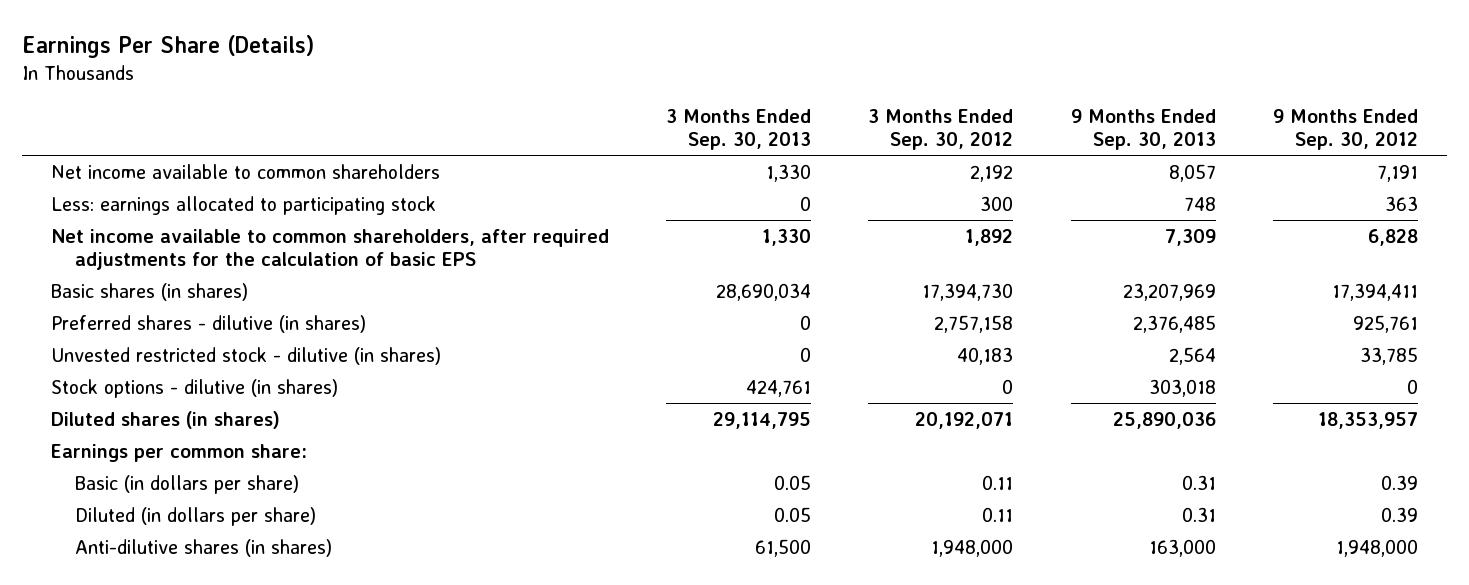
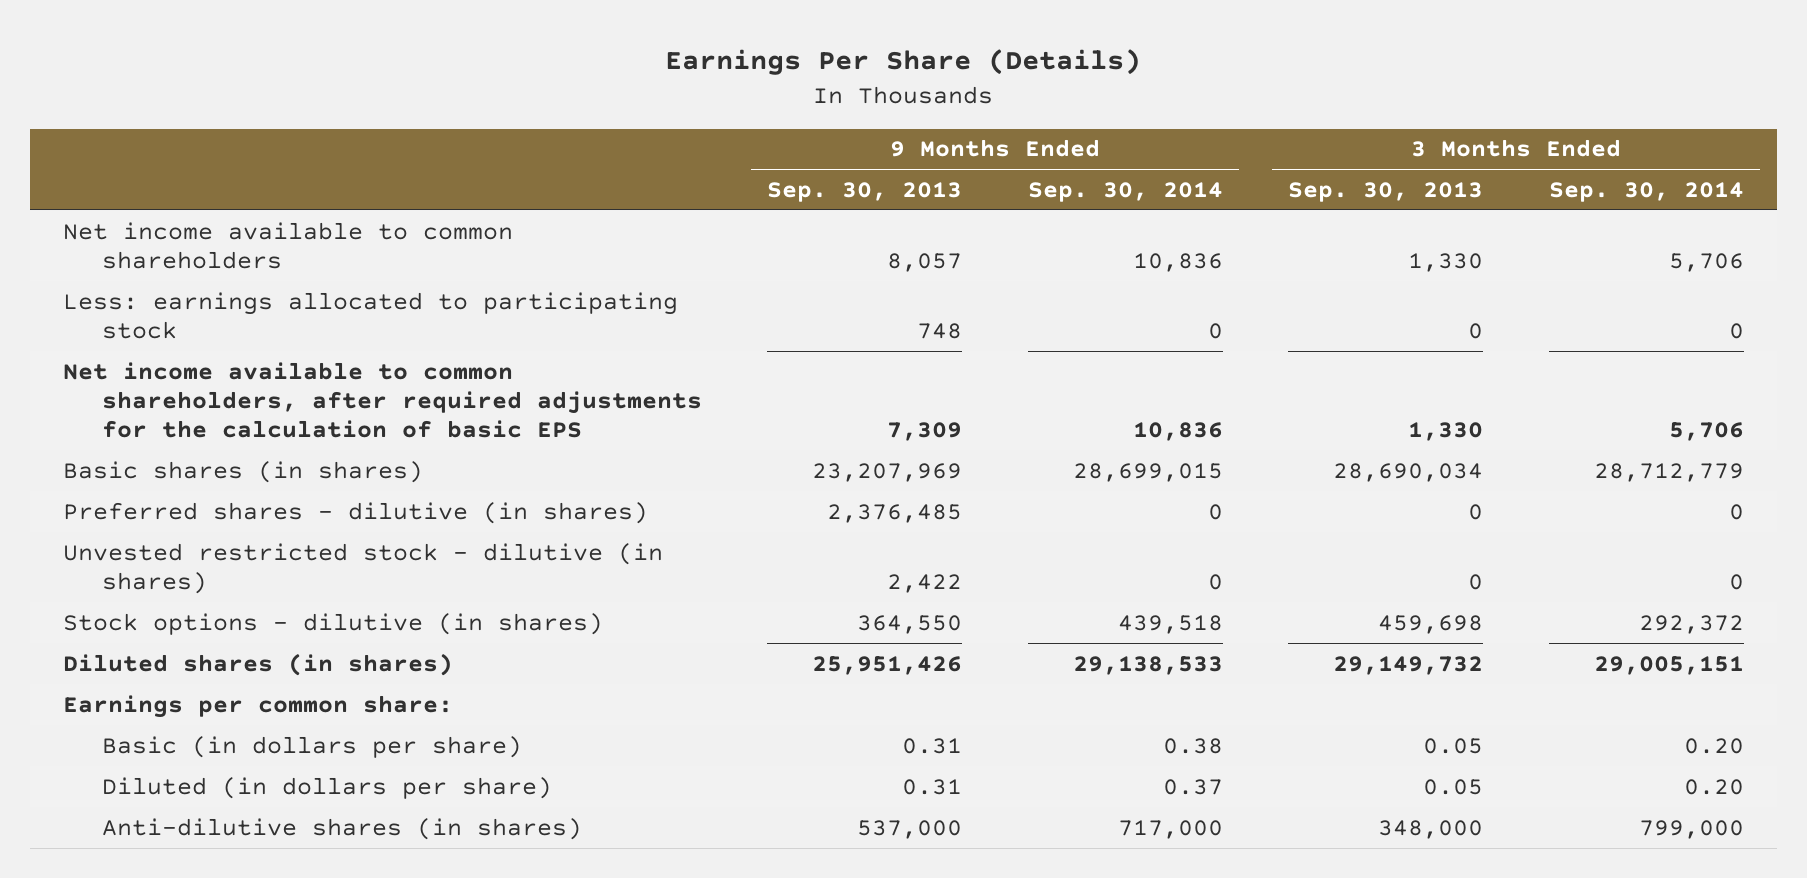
[868,108,1014,151] 3 Months Ended Sep. 30, 2012 -> none
[1273,108,1419,151] 9 Months Ended Sep. 30, 2012 -> none
none -> [1027,182,1223,203] Sep. 30, 2014
none -> [1548,182,1744,203] Sep. 30, 2014
[1168,346,1216,365] 2,564 -> [887,573,963,593] 2,422
[746,379,812,397] 424,761 -> [1378,614,1484,634] 459,698
[1148,378,1216,397] 303,018 -> [857,614,963,634] 364,550
[713,411,812,429] 29,114,795 -> [1333,655,1484,675] 29,149,732
[1112,411,1216,429] 25,890,036 -> [812,655,963,675] 25,951,426
[755,538,812,557] 61,500 -> [1378,819,1484,839] 348,000
[1148,538,1216,557] 163,000 -> [857,819,963,839] 537,000

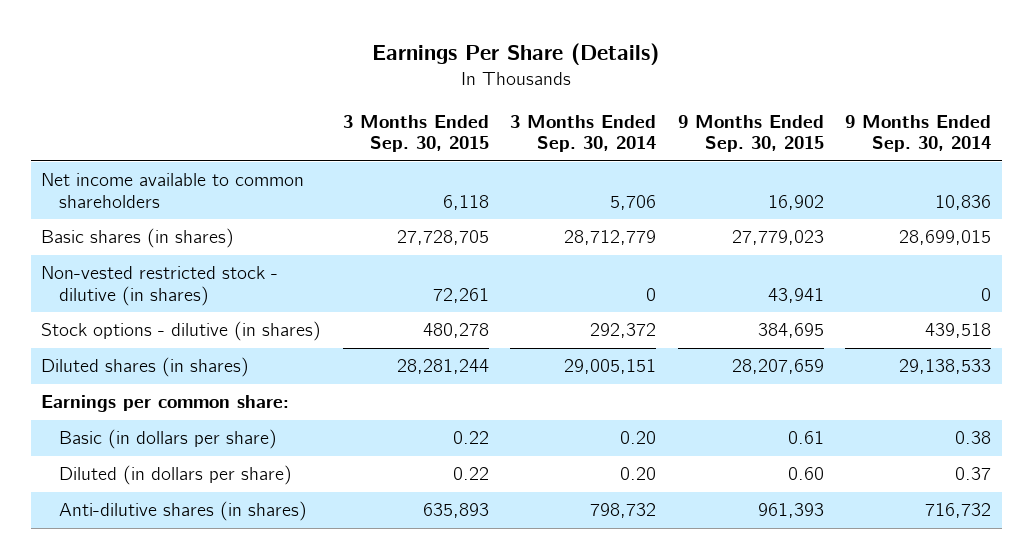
[767,182,963,203] Sep. 30, 2013 -> none
[1288,182,1484,203] Sep. 30, 2013 -> none
none -> [342,114,489,153] 3 Months Ended Sep. 30, 2015
none -> [677,114,824,153] 9 Months Ended Sep. 30, 2015
[62,291,678,339] Less: earnings allocated to participating stock -> none
[62,361,703,438] Net income available to common shareholders, after required adjustments for the calculation of basic EPS -> none
[62,501,648,524] Preferred shares - dilutive (in shares) -> none
[62,542,663,594] Unvested restricted stock - dilutive (in shares) -> [41,266,279,306] Non-vested restricted stock - dilutive (in shares)
[1117,819,1223,839] 717,000 -> [924,503,991,519] 716,732
[1638,819,1744,839] 799,000 -> [590,503,657,519] 798,732

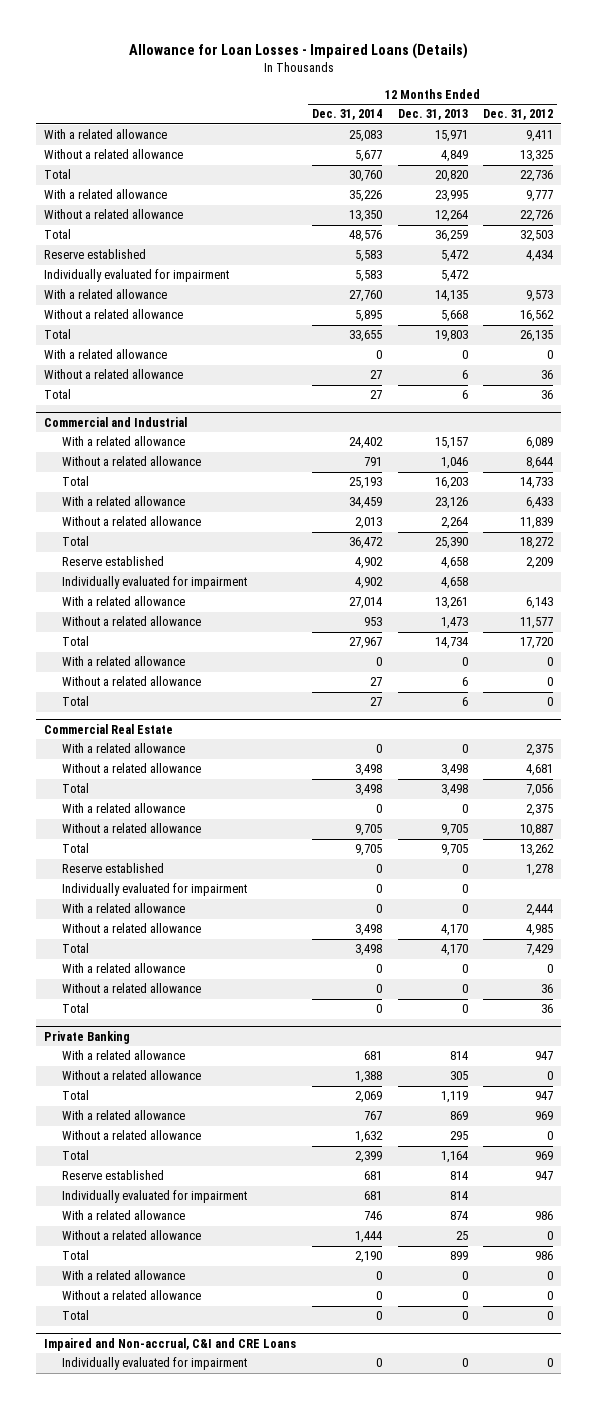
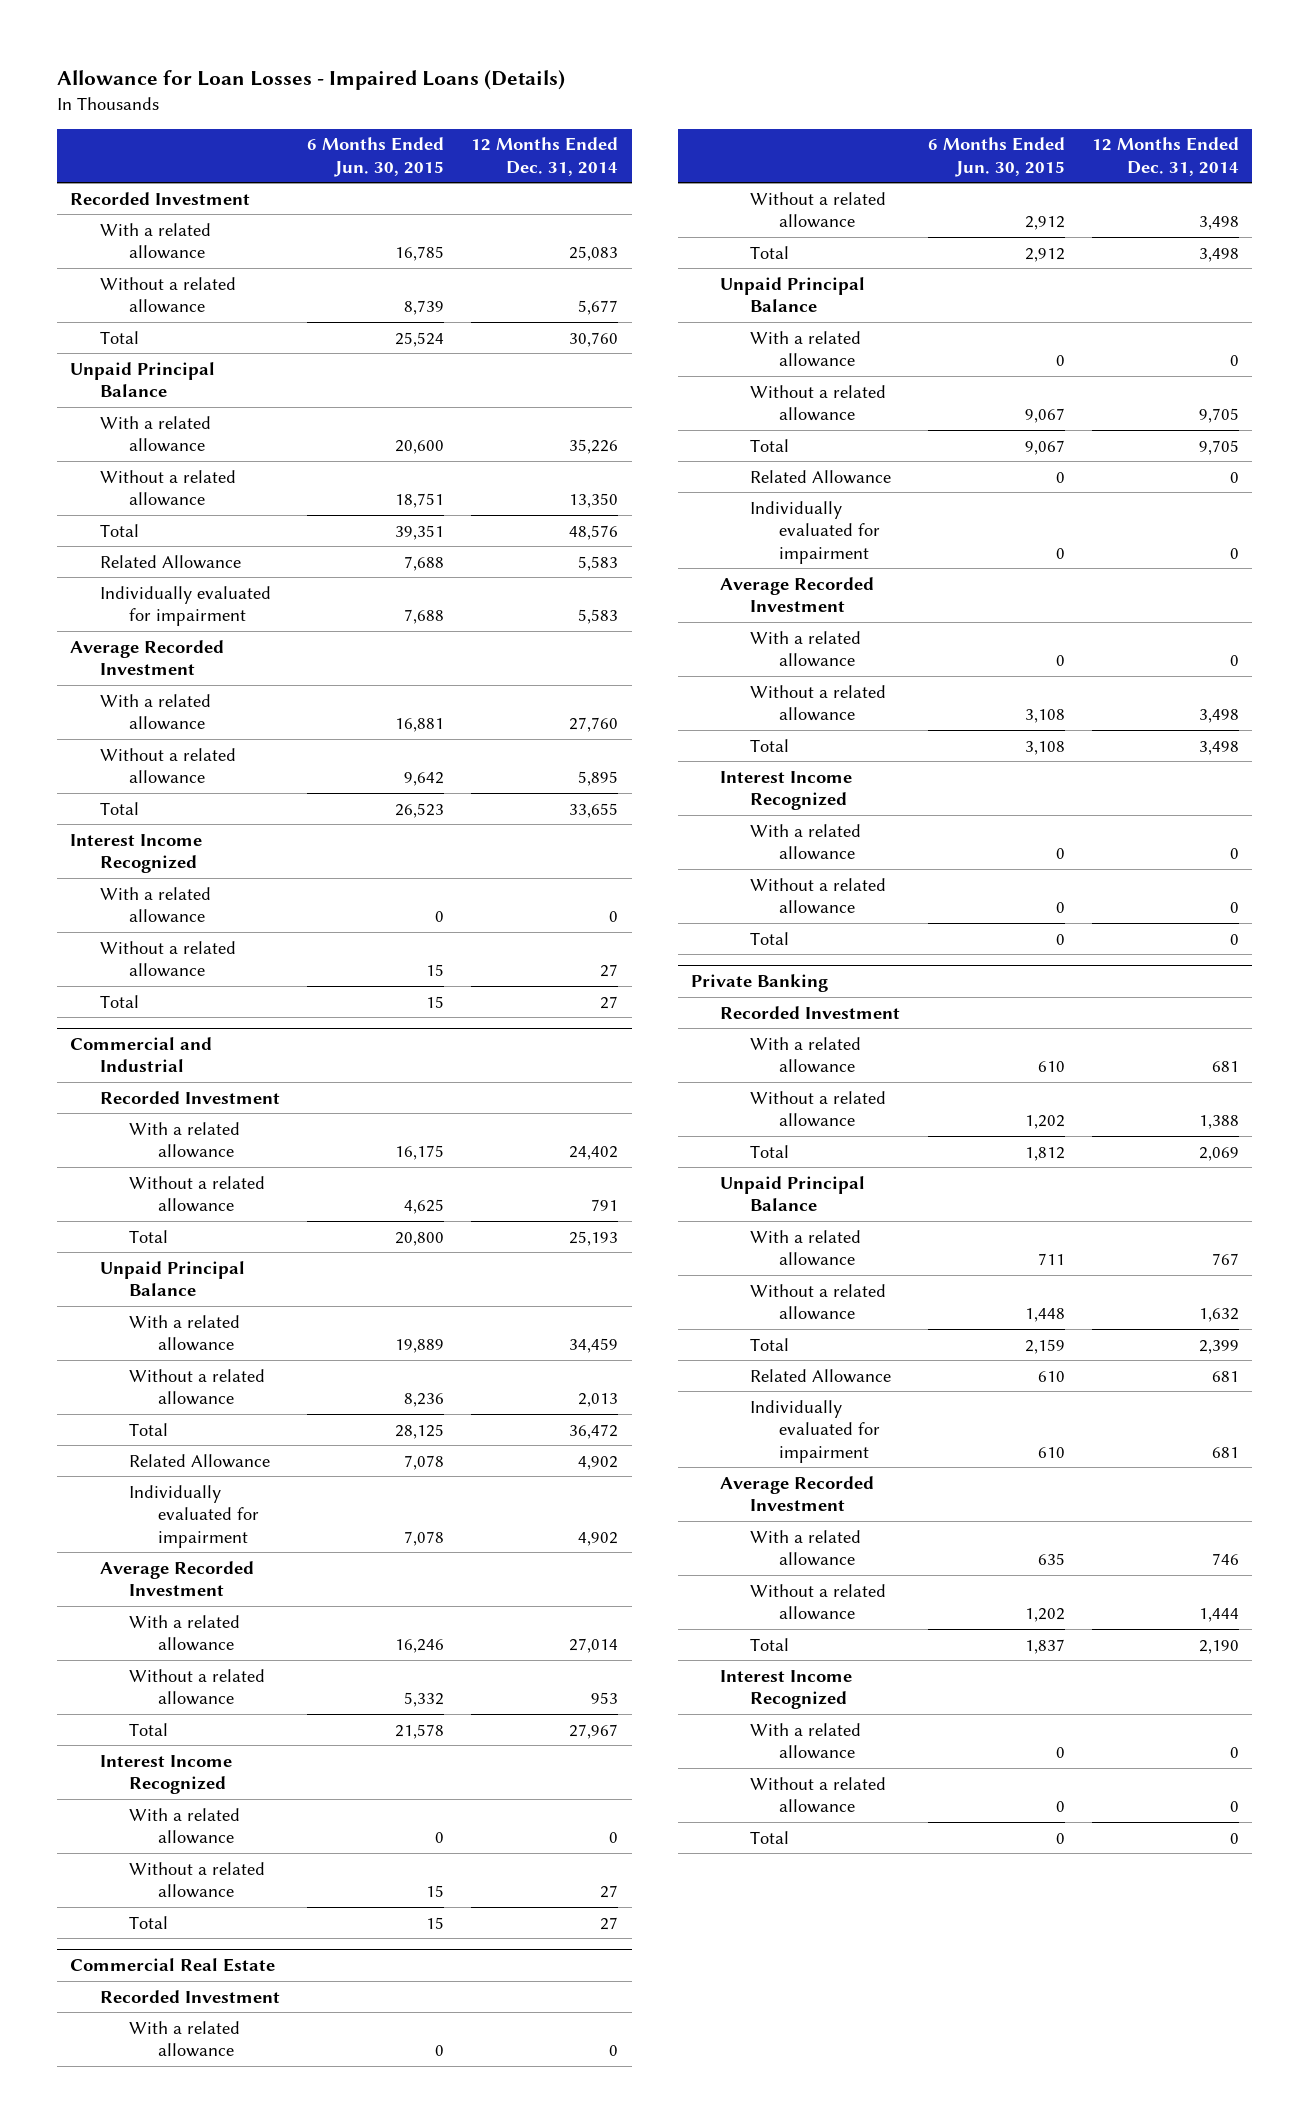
[397,109,468,121] Dec. 31, 2013 -> none
[483,109,554,121] Dec. 31, 2012 -> none
none -> [306,137,444,177] 6 Months Ended Jun. 30, 2015
none -> [70,191,251,205] Recorded Investment
none -> [70,361,216,398] Unpaid Principal Balance
[43,249,146,260] Reserve established -> [99,554,241,569] Related Allowance
none -> [70,639,225,676] Average Recorded Investment
none -> [70,833,203,874] Interest Income Recognized
none -> [99,1090,280,1104] Recorded Investment
none -> [99,1260,245,1297] Unpaid Principal Balance
[61,556,164,567] Reserve established -> [128,1453,270,1468] Related Allowance
none -> [99,1560,254,1597] Average Recorded Investment
none -> [99,1754,232,1795] Interest Income Recognized
none -> [99,1989,280,2003] Recorded Investment
none -> [720,276,866,313] Unpaid Principal Balance
[61,863,164,874] Reserve established -> [749,469,891,484] Related Allowance
none -> [720,576,875,613] Average Recorded Investment
none -> [720,770,853,811] Interest Income Recognized
none -> [720,1005,901,1019] Recorded Investment
none -> [720,1175,866,1212] Unpaid Principal Balance
[61,1170,164,1181] Reserve established -> [749,1368,891,1383] Related Allowance
none -> [720,1475,875,1512] Average Recorded Investment
none -> [720,1669,853,1710] Interest Income Recognized
[43,1337,296,1351] Impaired and Non-accrual, C&I and CRE Loans -> none
[61,1357,247,1371] Individually evaluated for impairment -> none

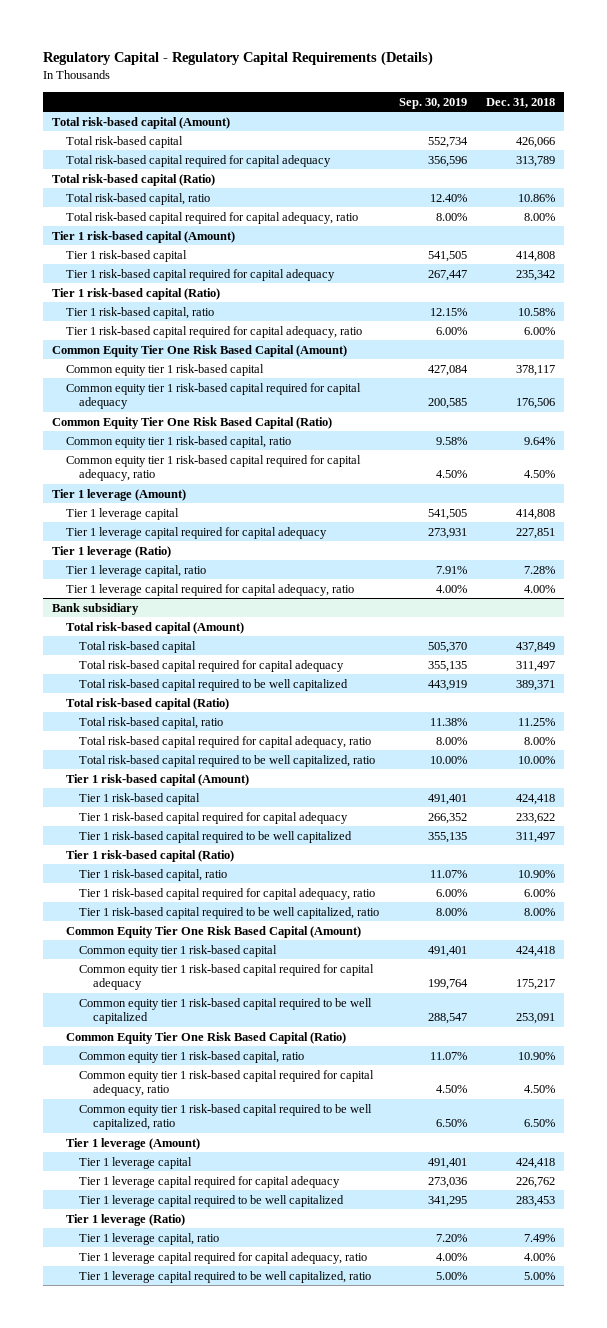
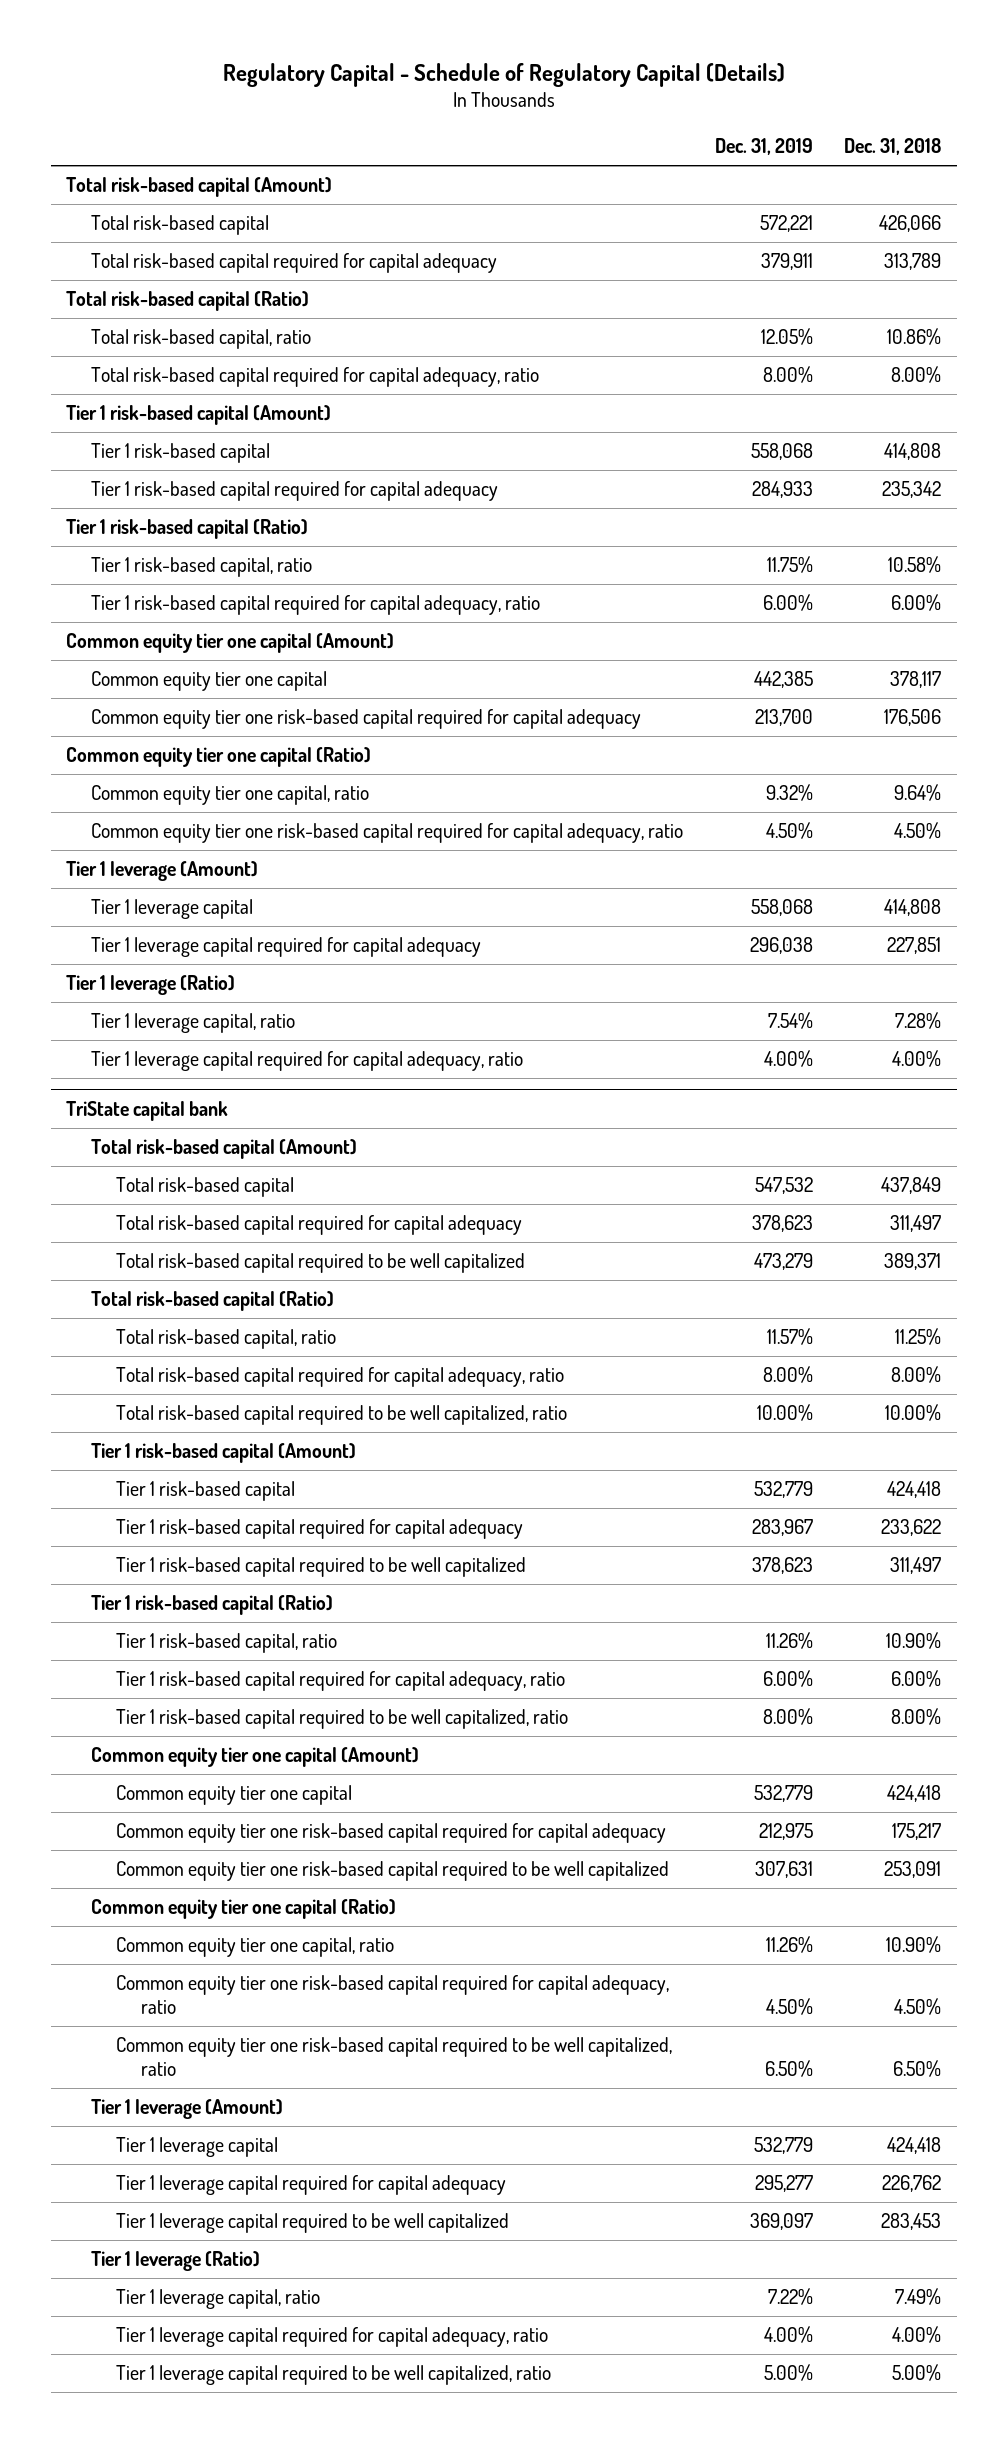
[42,51,433,67] Regulatory Capital - Regulatory Capital Requirements (Details) -> [222,62,785,87] Regulatory Capital - Schedule of Regulatory Capital (Details)
[398,97,467,109] Sep. 30, 2019 -> none
none -> [714,138,813,156] Dec. 31, 2019
[52,344,348,357] Common Equity Tier One Risk Based Capital (Amount) -> [66,633,395,654] Common equity tier one capital (Amount)
[65,363,264,376] Common equity tier 1 risk-based capital -> [91,671,328,692] Common equity tier one capital
[65,382,361,410] Common equity tier 1 risk-based capital required for capital adequacy -> [91,709,642,730] Common equity tier one risk-based capital required for capital adequacy
[52,416,333,429] Common Equity Tier One Risk Based Capital (Ratio) -> [66,747,372,768] Common equity tier one capital (Ratio)
[65,435,291,448] Common equity tier 1 risk-based capital, ratio -> [91,785,370,806] Common equity tier one capital, ratio
[65,454,361,482] Common equity tier 1 risk-based capital required for capital adequacy, ratio -> [91,823,684,844] Common equity tier one risk-based capital required for capital adequacy, ratio
[52,602,140,615] Bank subsidiary -> [66,1101,229,1122] TriState capital bank
[65,925,361,938] Common Equity Tier One Risk Based Capital (Amount) -> [91,1747,420,1768] Common equity tier one capital (Amount)
[79,944,278,957] Common equity tier 1 risk-based capital -> [116,1785,353,1806] Common equity tier one capital
[79,963,375,991] Common equity tier 1 risk-based capital required for capital adequacy -> [116,1823,667,1844] Common equity tier one risk-based capital required for capital adequacy
[79,997,373,1025] Common equity tier 1 risk-based capital required to be well capitalized -> [116,1861,670,1882] Common equity tier one risk-based capital required to be well capitalized
[65,1031,346,1044] Common Equity Tier One Risk Based Capital (Ratio) -> [91,1899,397,1920] Common equity tier one capital (Ratio)
[79,1050,305,1063] Common equity tier 1 risk-based capital, ratio -> [116,1937,395,1958] Common equity tier one capital, ratio
[79,1069,375,1097] Common equity tier 1 risk-based capital required for capital adequacy, ratio -> [116,1975,670,2014] Common equity tier one risk-based capital required for capital adequacy, ratio
[79,1103,373,1131] Common equity tier 1 risk-based capital required to be well capitalized, ratio -> [116,2037,673,2076] Common equity tier one risk-based capital required to be well capitalized, ratio

